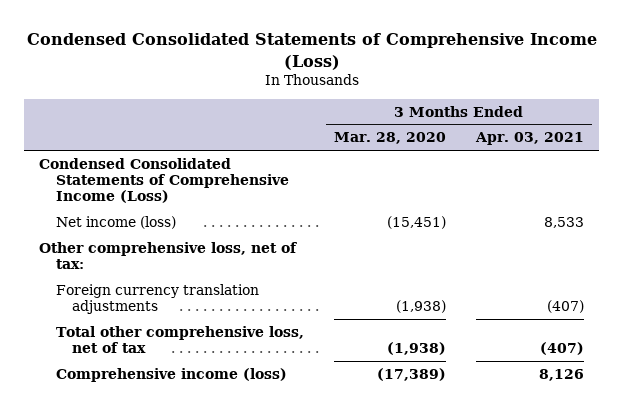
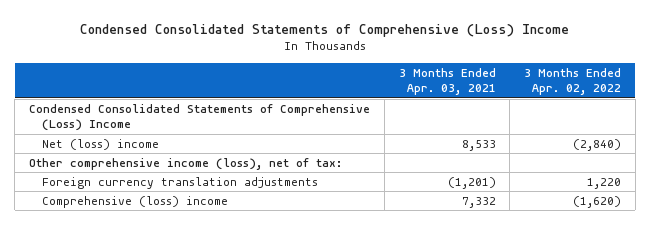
[26,33,597,70] Condensed Consolidated Statements of Comprehensive Income (Loss) -> [80,23,570,37] Condensed Consolidated Statements of Comprehensive (Loss) Income
[333,132,446,145] Mar. 28, 2020 -> none
none -> [524,67,622,96] 3 Months Ended Apr. 02, 2022
[55,325,304,353] Total other comprehensive loss, net of tax -> none
[39,157,289,204] Condensed Consolidated Statements of Comprehensive Income (Loss) -> [29,103,371,132] Condensed Consolidated Statements of Comprehensive (Loss) Income
[55,215,176,229] Net income (loss) -> [41,138,159,150] Net (loss) income
[39,241,298,269] Other comprehensive loss, net of tax: -> [29,157,343,170] Other comprehensive income (loss), net of tax:
[547,299,585,313] (407) -> [447,176,496,189] (1,201)
[55,367,287,382] Comprehensive income (loss) -> [41,195,228,208] Comprehensive (loss) income
[539,368,585,381] 8,126 -> [461,196,496,208] 7,332

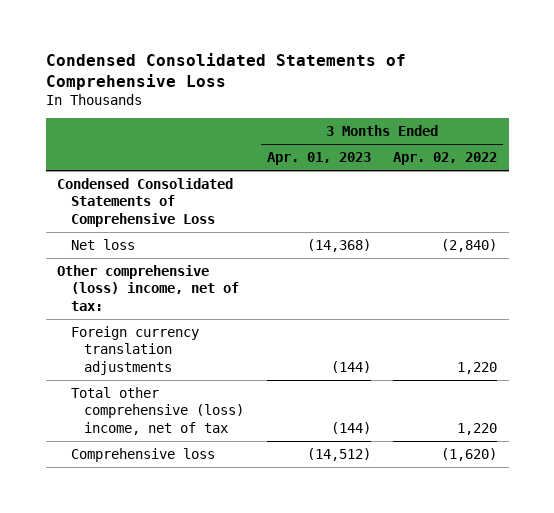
[80,23,570,37] Condensed Consolidated Statements of Comprehensive (Loss) Income -> [45,53,406,90] Condensed Consolidated Statements of Comprehensive Loss
[398,67,496,96] 3 Months Ended Apr. 03, 2021 -> none
none -> [266,152,371,166] Apr. 01, 2023
[29,103,371,132] Condensed Consolidated Statements of Comprehensive (Loss) Income -> [56,177,233,227] Condensed Consolidated Statements of Comprehensive Loss
[41,138,159,150] Net (loss) income -> [70,238,135,250] Net loss
[29,157,343,170] Other comprehensive income (loss), net of tax: -> [56,264,239,311] Other comprehensive (loss) income, net of tax:
none -> [70,386,245,435] Total other comprehensive (loss) income, net of tax
[41,195,228,208] Comprehensive (loss) income -> [70,447,215,462] Comprehensive loss

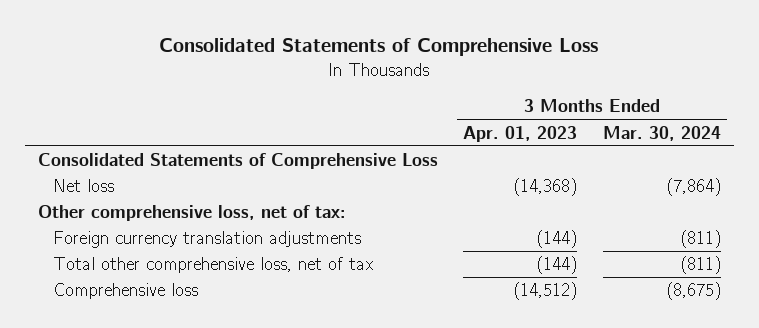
[45,53,406,90] Condensed Consolidated Statements of Comprehensive Loss -> [159,38,599,57] Consolidated Statements of Comprehensive Loss
[393,152,498,166] Apr. 02, 2022 -> none
none -> [602,125,721,141] Mar. 30, 2024
[56,177,233,227] Condensed Consolidated Statements of Comprehensive Loss -> [37,153,438,170] Consolidated Statements of Comprehensive Loss
[56,264,239,311] Other comprehensive (loss) income, net of tax: -> [37,205,346,222] Other comprehensive loss, net of tax:
[70,386,245,435] Total other comprehensive (loss) income, net of tax -> [52,257,373,274] Total other comprehensive loss, net of tax

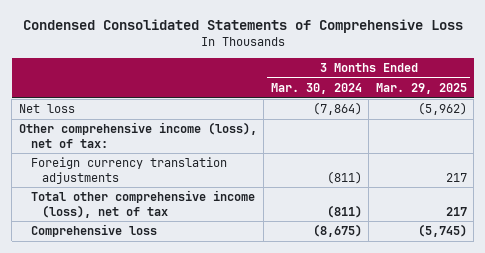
[159,38,599,57] Consolidated Statements of Comprehensive Loss -> [22,18,463,33] Condensed Consolidated Statements of Comprehensive Loss
[463,125,578,142] Apr. 01, 2023 -> none
none -> [375,83,467,95] Mar. 29, 2025
[37,153,438,170] Consolidated Statements of Comprehensive Loss -> none
[37,205,346,222] Other comprehensive loss, net of tax: -> [18,122,257,148] Other comprehensive income (loss), net of tax:
[52,257,373,274] Total other comprehensive loss, net of tax -> [30,190,255,218] Total other comprehensive income (loss), net of tax

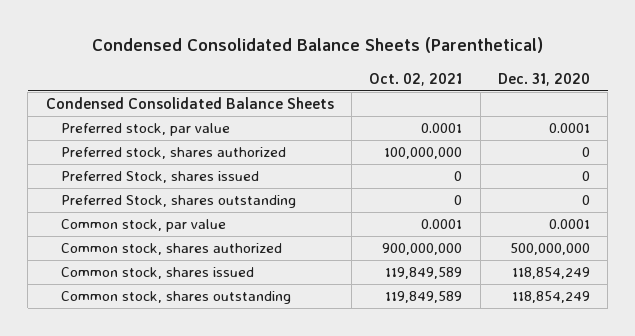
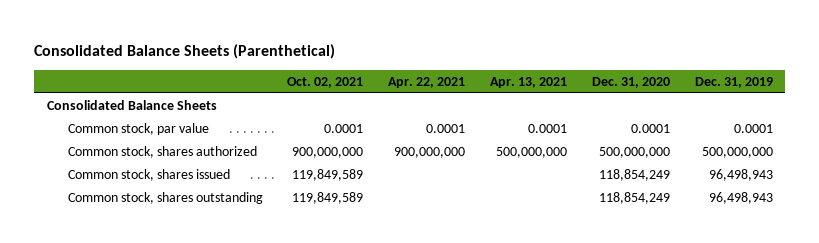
[91,37,543,54] Condensed Consolidated Balance Sheets (Parenthetical) -> [34,43,336,59] Consolidated Balance Sheets (Parenthetical)
none -> [388,76,466,88] Apr. 22, 2021
none -> [490,76,568,88] Apr. 13, 2021
none -> [694,76,773,88] Dec. 31, 2019
[61,123,231,137] Preferred stock, par value -> none
[61,147,287,160] Preferred stock, shares authorized -> none
[61,171,260,184] Preferred Stock, shares issued -> none
[61,195,297,209] Preferred Stock, shares outstanding -> none
[45,97,334,110] Condensed Consolidated Balance Sheets -> [46,100,217,111] Consolidated Balance Sheets

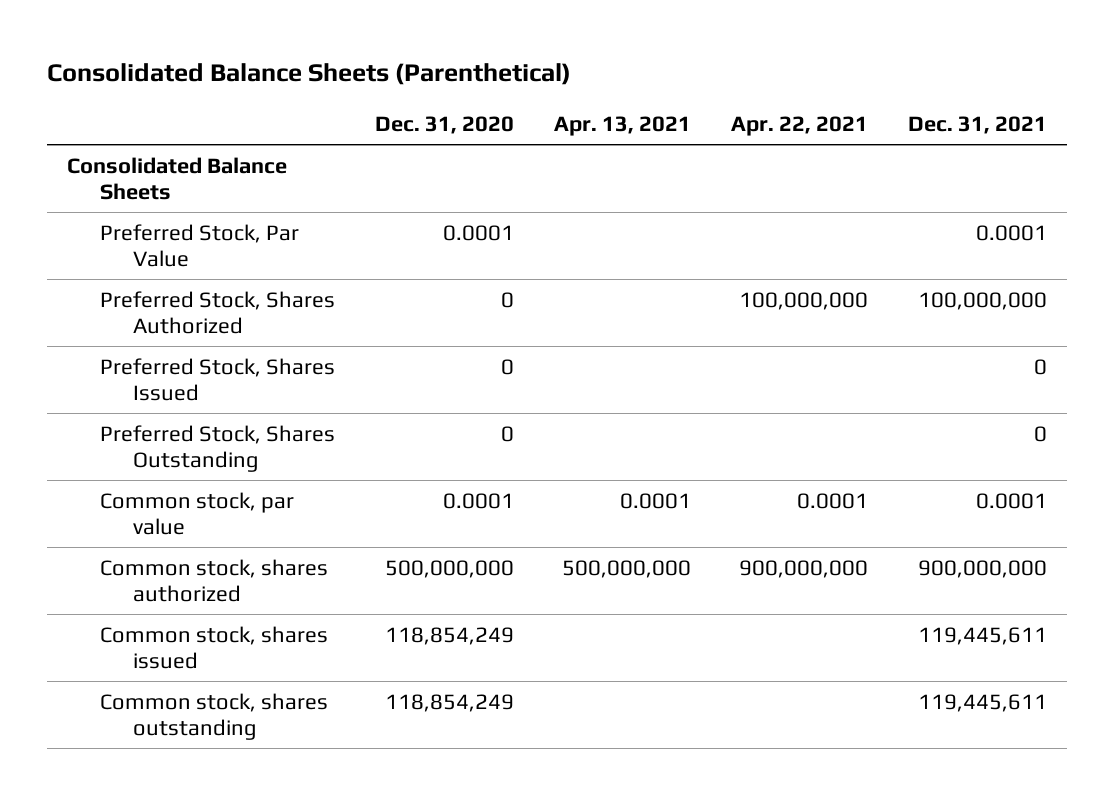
[287,76,364,88] Oct. 02, 2021 -> none
[694,76,773,88] Dec. 31, 2019 -> none
none -> [907,115,1047,134] Dec. 31, 2021
none -> [100,223,300,267] Preferred Stock, Par Value
none -> [100,290,336,334] Preferred Stock, Shares Authorized
none -> [100,357,336,401] Preferred Stock, Shares Issued
none -> [100,424,336,472] Preferred Stock, Shares Outstanding

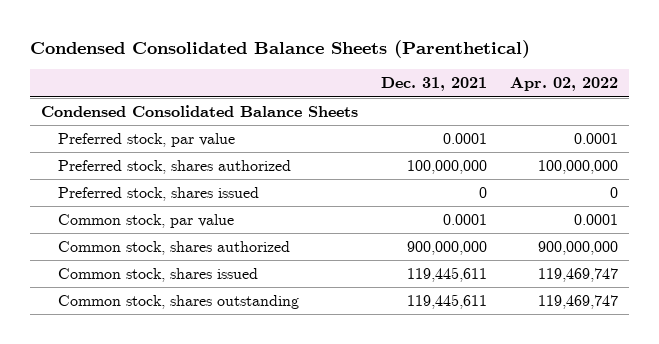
[46,63,571,86] Consolidated Balance Sheets (Parenthetical) -> [29,39,530,58] Condensed Consolidated Balance Sheets (Parenthetical)
[375,115,515,134] Dec. 31, 2020 -> none
[554,115,692,136] Apr. 13, 2021 -> none
[731,115,869,136] Apr. 22, 2021 -> none
none -> [509,77,618,92] Apr. 02, 2022
[100,424,336,472] Preferred Stock, Shares Outstanding -> none
[66,156,287,200] Consolidated Balance Sheets -> [40,105,358,118] Condensed Consolidated Balance Sheets
[100,223,300,267] Preferred Stock, Par Value -> [57,133,235,148] Preferred stock, par value
[100,290,336,334] Preferred Stock, Shares Authorized -> [57,160,291,175] Preferred stock, shares authorized
[100,357,336,401] Preferred Stock, Shares Issued -> [57,187,259,202] Preferred stock, shares issued

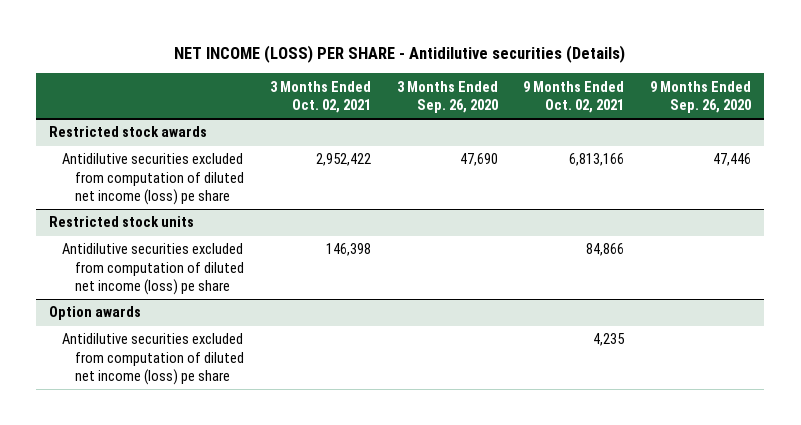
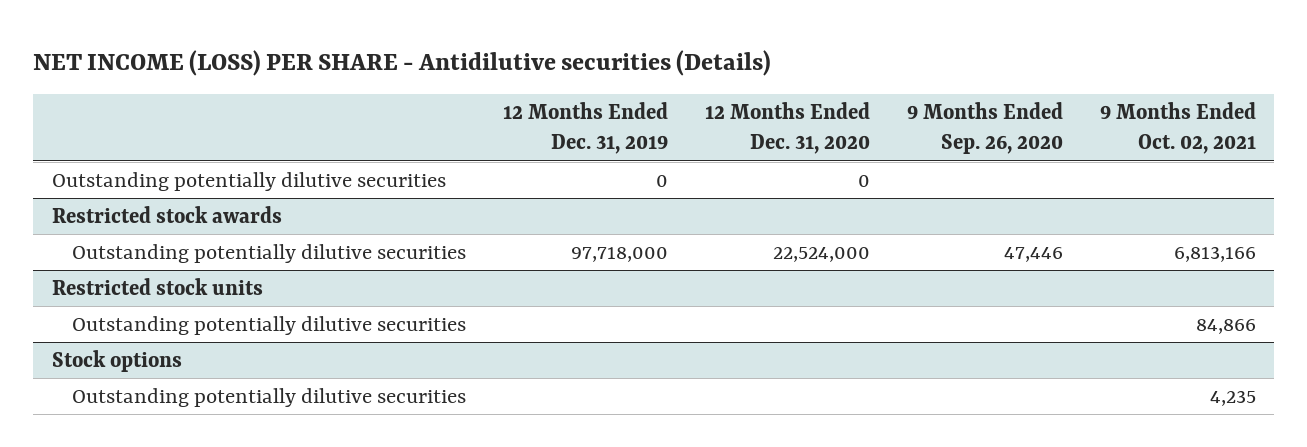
[269,80,371,113] 3 Months Ended Oct. 02, 2021 -> none
[396,80,498,113] 3 Months Ended Sep. 26, 2020 -> none
none -> [502,101,668,155] 12 Months Ended Dec. 31, 2019
none -> [704,101,870,155] 12 Months Ended Dec. 31, 2020
none -> [51,171,446,191] Outstanding potentially dilutive securities
[61,153,244,205] Antidilutive securities excluded from computation of diluted net income (loss) pe share -> [71,243,466,263] Outstanding potentially dilutive securities
[61,243,244,295] Antidilutive securities excluded from computation of diluted net income (loss) pe share -> [71,315,466,335] Outstanding potentially dilutive securities
[49,306,142,321] Option awards -> [51,349,182,372] Stock options
[61,333,244,385] Antidilutive securities excluded from computation of diluted net income (loss) pe share -> [71,387,466,407] Outstanding potentially dilutive securities

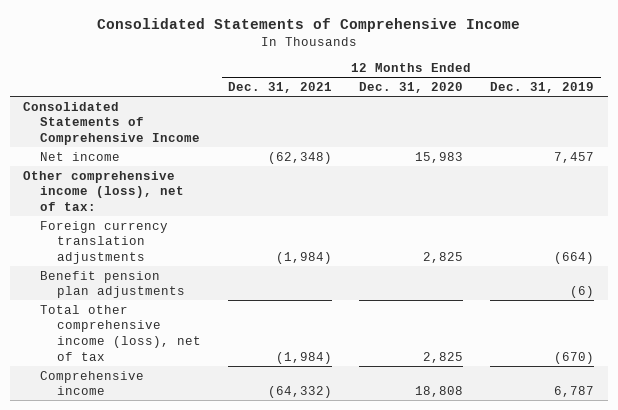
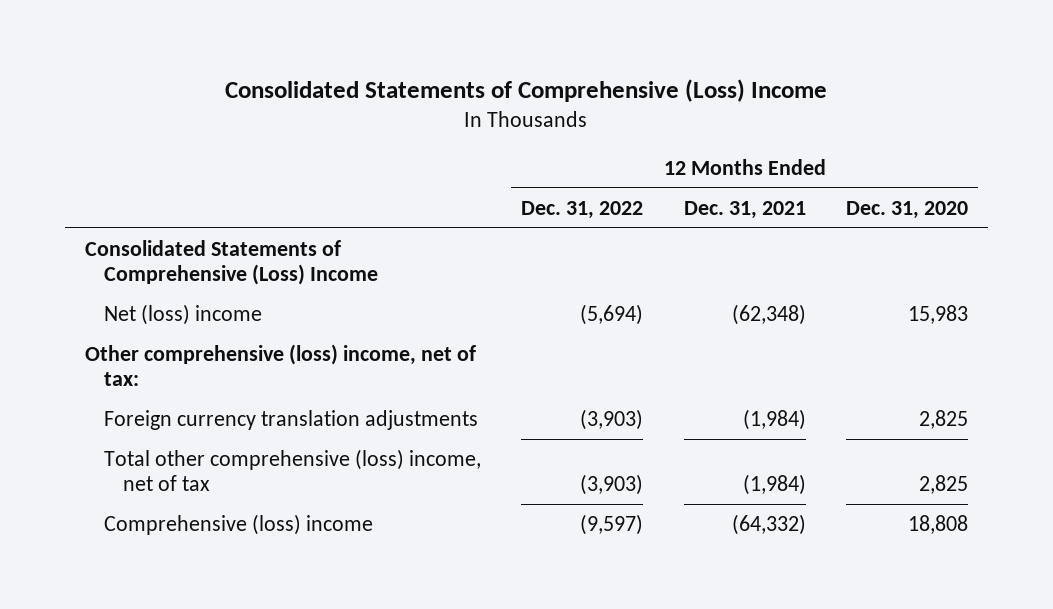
[96,18,520,33] Consolidated Statements of Comprehensive Income -> [225,78,828,102] Consolidated Statements of Comprehensive (Loss) Income
[490,81,595,93] Dec. 31, 2019 -> none
none -> [521,200,644,219] Dec. 31, 2022
[23,101,201,145] Consolidated Statements of Comprehensive Income -> [84,239,379,286] Consolidated Statements of Comprehensive (Loss) Income
[40,151,121,161] Net income -> [104,303,263,325] Net (loss) income
[23,170,185,211] Other comprehensive income (loss), net of tax: -> [84,343,476,387] Other comprehensive (loss) income, net of tax:
[40,270,186,299] Benefit pension plan adjustments -> none
[40,304,202,361] Total other comprehensive income (loss), net of tax -> [104,448,482,492] Total other comprehensive (loss) income, net of tax
[40,370,145,396] Comprehensive income -> [104,513,374,535] Comprehensive (loss) income

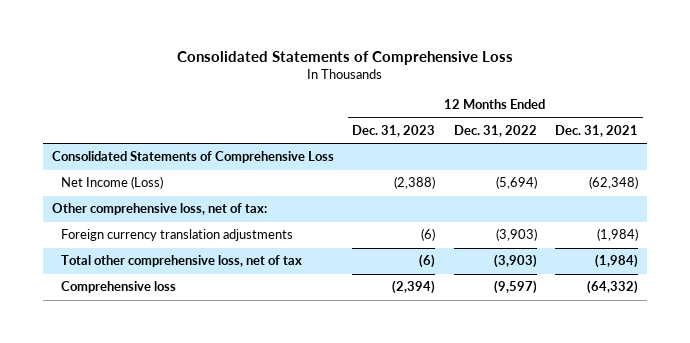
[225,78,828,102] Consolidated Statements of Comprehensive (Loss) Income -> [176,51,513,66] Consolidated Statements of Comprehensive Loss
[845,200,968,219] Dec. 31, 2020 -> none
none -> [352,124,436,137] Dec. 31, 2023
[84,239,379,286] Consolidated Statements of Comprehensive (Loss) Income -> [51,151,334,164] Consolidated Statements of Comprehensive Loss
[104,303,263,325] Net (loss) income -> [61,176,164,190] Net Income (Loss)
[84,343,476,387] Other comprehensive (loss) income, net of tax: -> [51,203,267,216] Other comprehensive loss, net of tax:
[104,448,482,492] Total other comprehensive (loss) income, net of tax -> [61,255,303,268] Total other comprehensive loss, net of tax
[104,513,374,535] Comprehensive (loss) income -> [61,281,177,294] Comprehensive loss

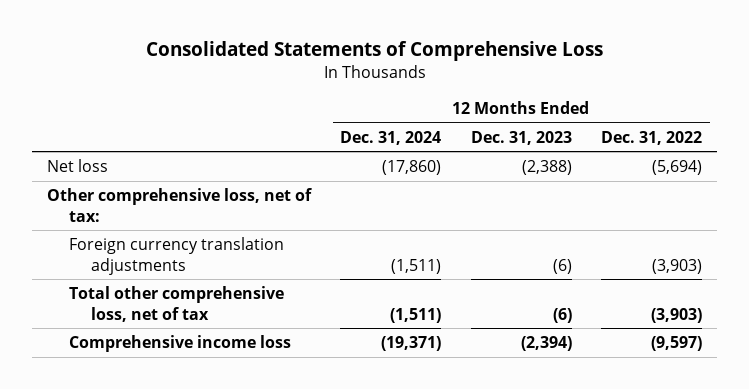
[555,124,639,137] Dec. 31, 2021 -> none
none -> [340,130,442,145] Dec. 31, 2024
[51,151,334,164] Consolidated Statements of Comprehensive Loss -> none
[61,176,164,190] Net Income (Loss) -> [46,159,108,173] Net loss
[61,281,177,294] Comprehensive loss -> [68,335,291,353] Comprehensive income loss

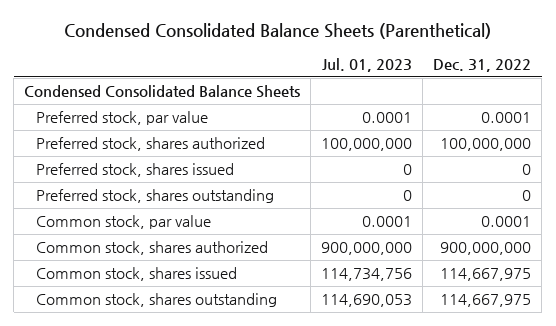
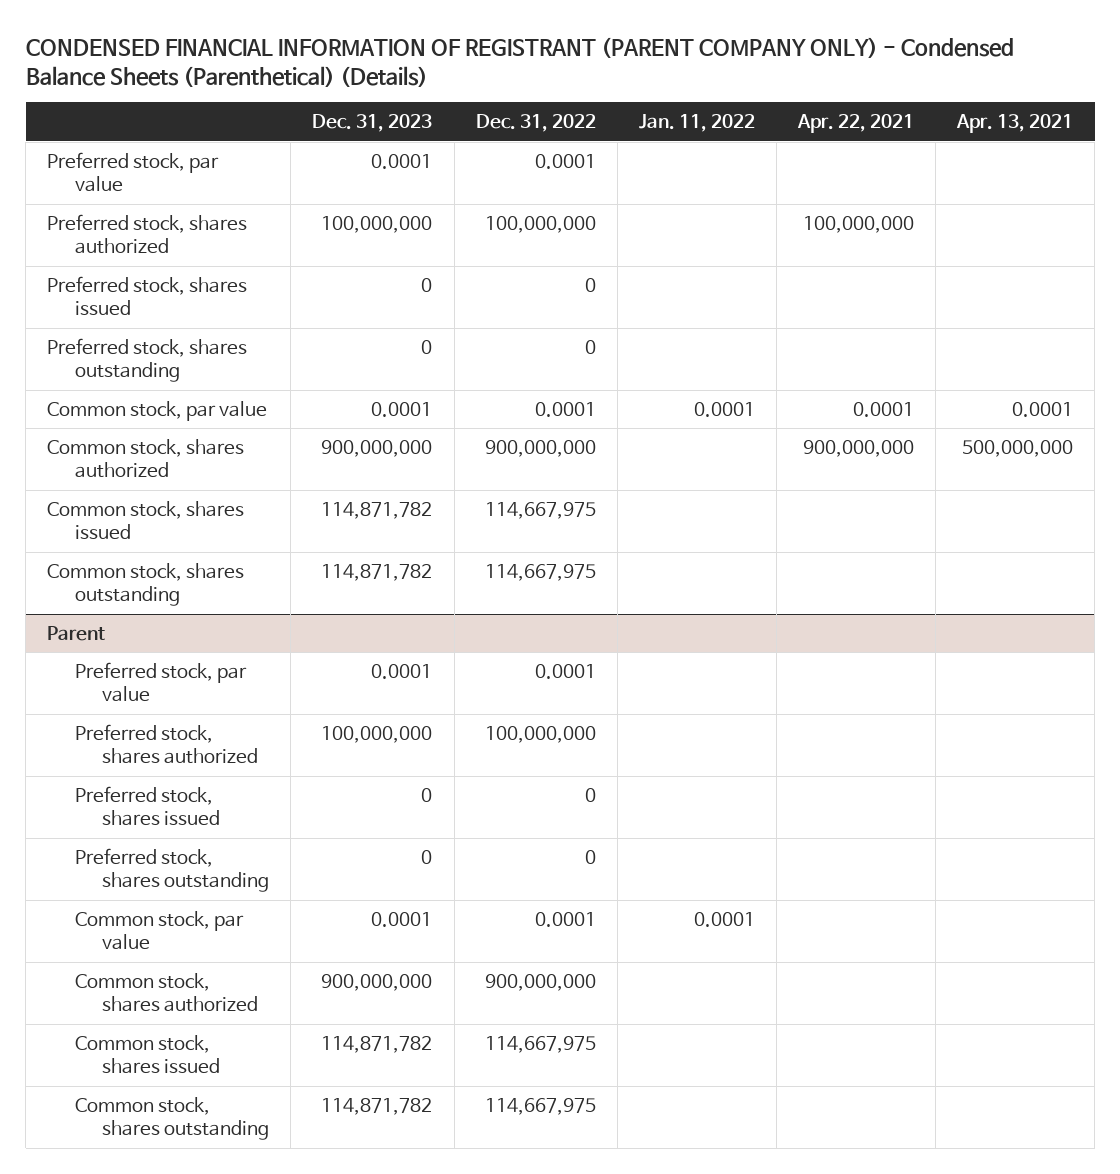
[63,23,491,40] Condensed Consolidated Balance Sheets (Parenthetical) -> [25,36,1014,87] CONDENSED FINANCIAL INFORMATION OF REGISTRANT (PARENT COMPANY ONLY) - Condensed Balance Sheets (Parenthetical) (Details)
[322,57,413,72] Jul. 01, 2023 -> none
none -> [312,114,433,133] Dec. 31, 2023
none -> [638,114,755,133] Jan. 11, 2022
none -> [796,114,914,134] Apr. 22, 2021
none -> [956,114,1074,134] Apr. 13, 2021
[24,85,301,99] Condensed Consolidated Balance Sheets -> none
none -> [47,625,106,641] Parent
none -> [74,661,247,703] Preferred stock, par value
none -> [74,723,259,765] Preferred stock, shares authorized
none -> [74,785,221,827] Preferred stock, shares issued
none -> [74,847,270,893] Preferred stock, shares outstanding
none -> [74,910,244,951] Common stock, par value
none -> [74,972,259,1013] Common stock, shares authorized
none -> [74,1034,221,1075] Common stock, shares issued
none -> [74,1096,270,1141] Common stock, shares outstanding

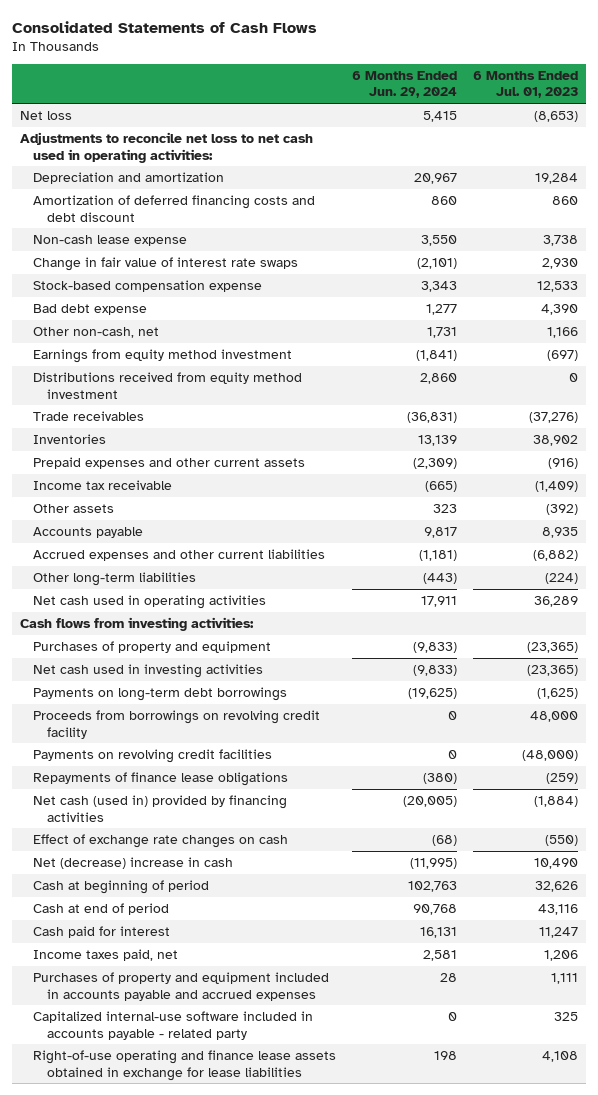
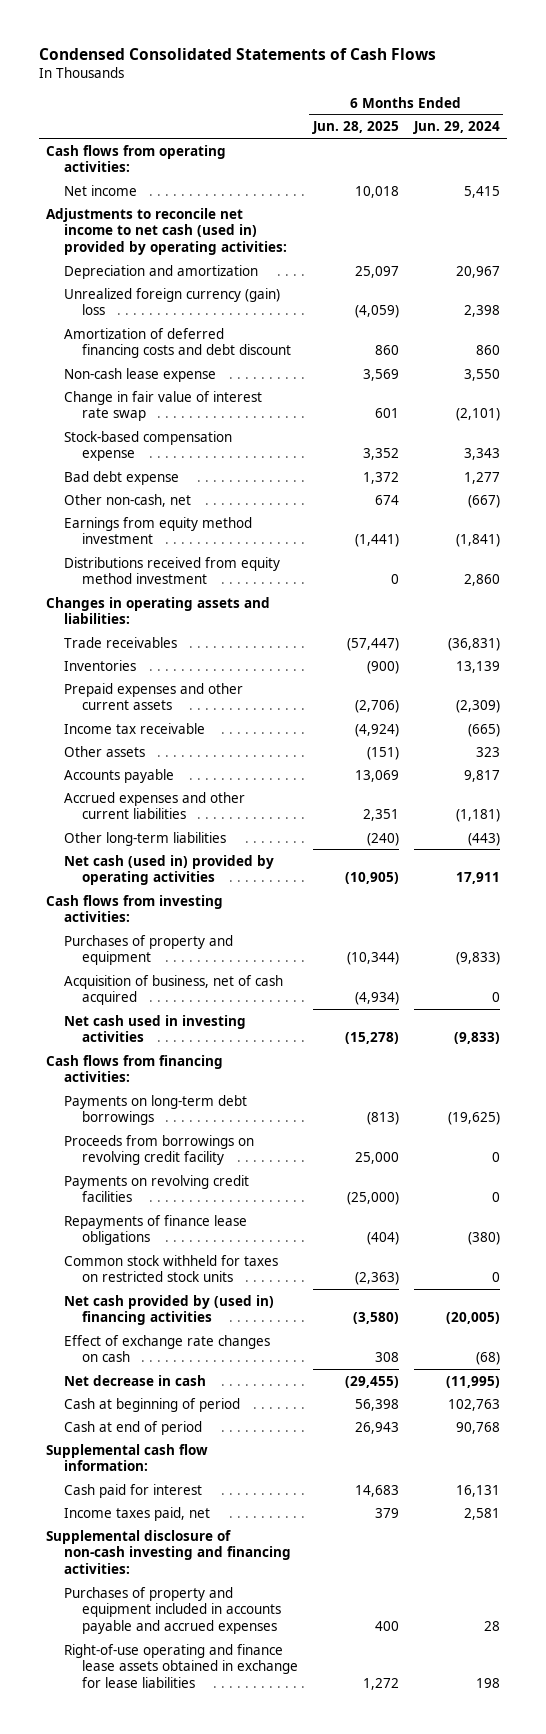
[11,20,317,33] Consolidated Statements of Cash Flows -> [38,47,436,60] Condensed Consolidated Statements of Cash Flows
[473,70,579,99] 6 Months Ended Jul. 01, 2023 -> none
none -> [311,121,399,135] Jun. 28, 2025
none -> [46,144,227,173] Cash flows from operating activities:
[19,110,72,120] Net loss -> [64,184,138,196] Net income
[19,131,313,163] Adjustments to reconcile net loss to net cash used in operating activities: -> [46,207,288,255] Adjustments to reconcile net income to net cash (used in) provided by operating activities:
none -> [64,287,281,316] Unrealized foreign currency (gain) loss
[33,256,299,271] Change in fair value of interest rate swaps -> [64,390,263,422] Change in fair value of interest rate swap
[427,326,458,338] 1,731 -> [467,494,500,508] (667)
none -> [46,596,271,625] Changes in operating assets and liabilities:
[33,594,267,609] Net cash used in operating activities -> [64,854,275,886] Net cash (used in) provided by operating activities
none -> [64,974,284,1006] Acquisition of business, net of cash acquired
none -> [46,1054,224,1083] Cash flows from financing activities:
none -> [64,1254,279,1283] Common stock withheld for taxes on restricted stock units
[33,794,288,822] Net cash (used in) provided by financing activities -> [64,1294,275,1326] Net cash provided by (used in) financing activities
[33,856,234,869] Net (decrease) increase in cash -> [64,1374,207,1386] Net decrease in cash
none -> [46,1443,209,1472] Supplemental cash flow information:
none -> [46,1529,292,1574] Supplemental disclosure of non-cash investing and financing activities:
[33,1010,314,1040] Capitalized internal-use software included in accounts payable - related party -> none

